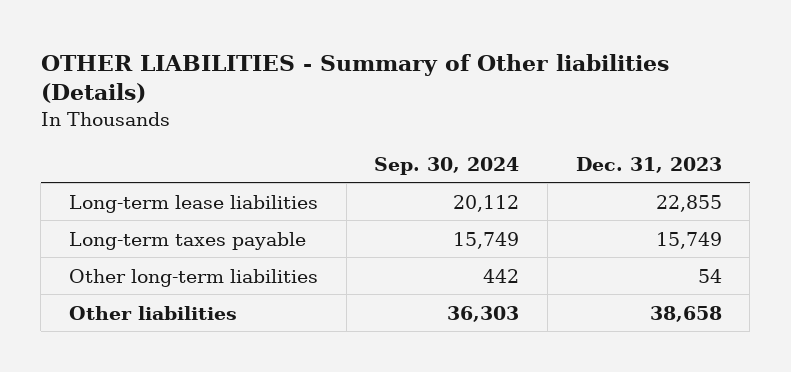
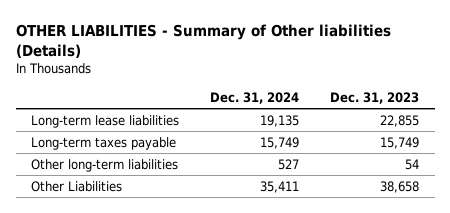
[374,156,520,175] Sep. 30, 2024 -> none
none -> [210,91,300,104] Dec. 31, 2024
[68,305,237,320] Other liabilities -> [31,180,123,192] Other Liabilities

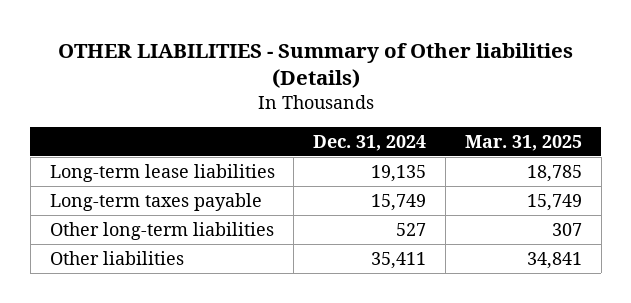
[330,91,420,104] Dec. 31, 2023 -> none
none -> [464,135,582,152] Mar. 31, 2025
[31,180,123,192] Other Liabilities -> [49,250,184,265] Other liabilities

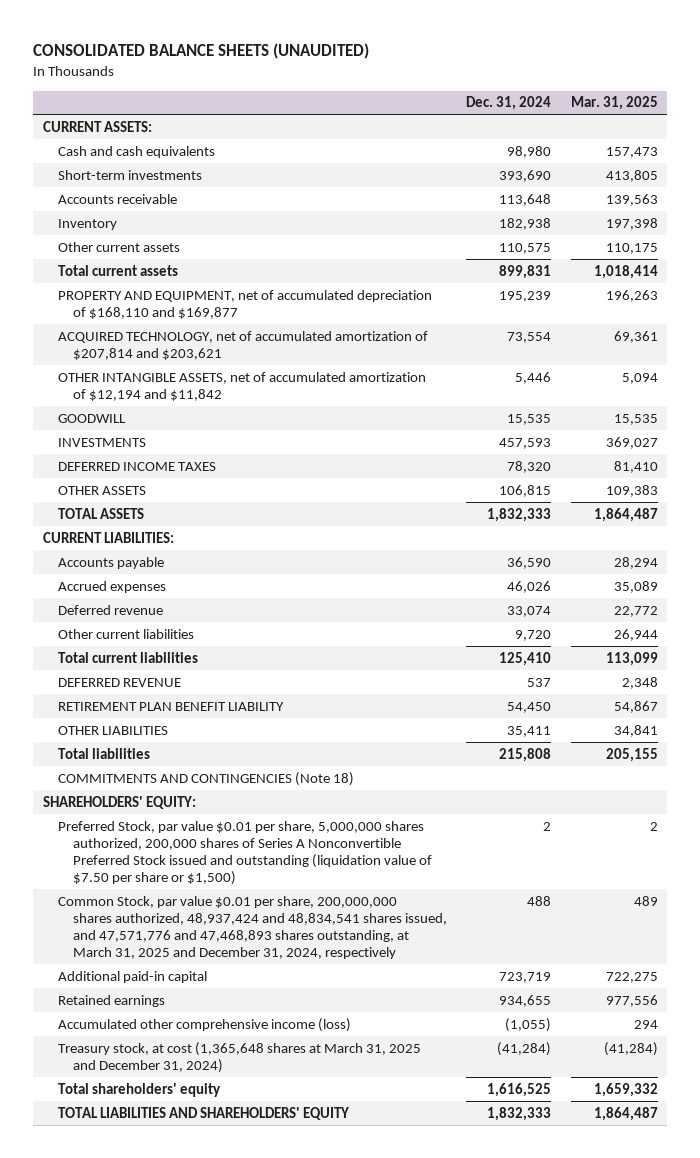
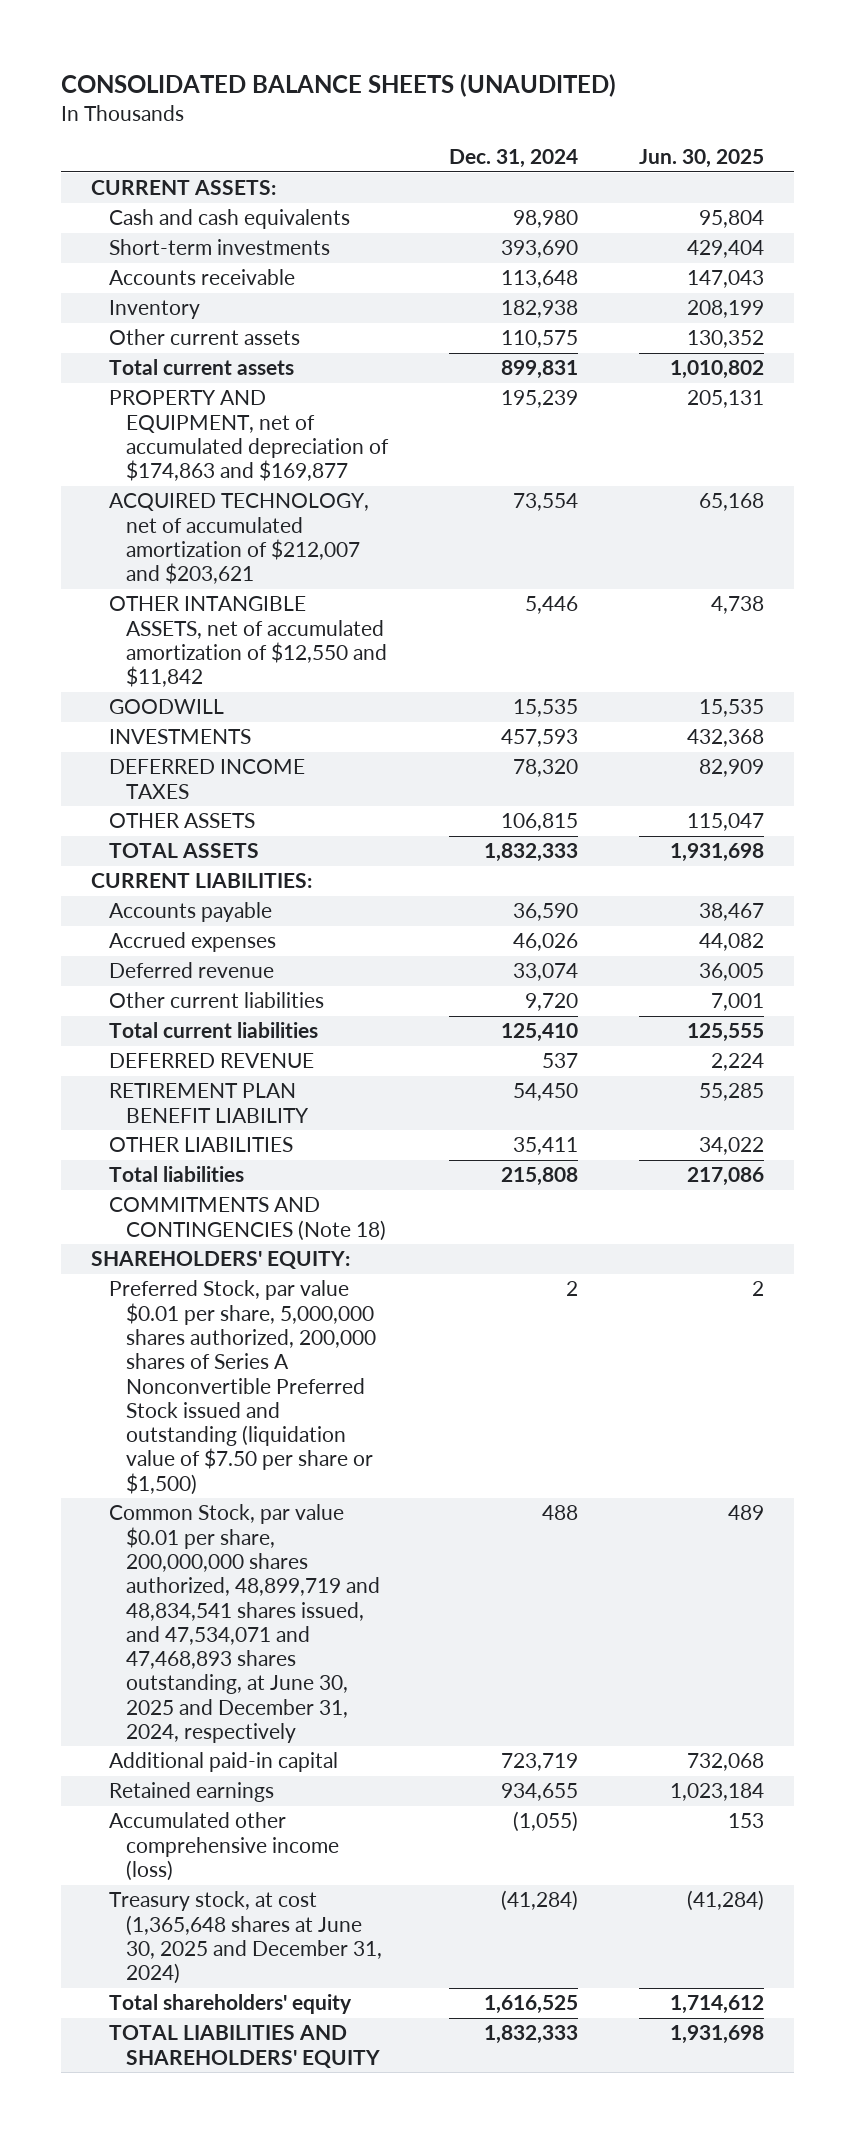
[570,96,658,111] Mar. 31, 2025 -> none
none -> [638,149,764,169] Jun. 30, 2025
[57,289,432,319] PROPERTY AND EQUIPMENT, net of accumulated depreciation of $168,110 and $169,877 -> [108,390,390,482] PROPERTY AND EQUIPMENT, net of accumulated depreciation of $174,863 and $169,877
[57,330,428,360] ACQUIRED TECHNOLOGY, net of accumulated amortization of $207,814 and $203,621 -> [108,493,369,585] ACQUIRED TECHNOLOGY, net of accumulated amortization of $212,007 and $203,621
[57,371,426,401] OTHER INTANGIBLE ASSETS, net of accumulated amortization of $12,194 and $11,842 -> [108,596,388,688] OTHER INTANGIBLE ASSETS, net of accumulated amortization of $12,550 and $11,842
[57,895,448,960] Common Stock, par value $0.01 per share, 200,000,000 shares authorized, 48,937,424 and 48,834,541 shares issued, and 47,571,776 and 47,468,893 shares outstanding, at March 31, 2025 and December 31, 2024, respectively -> [108,1504,381,1743] Common Stock, par value $0.01 per share, 200,000,000 shares authorized, 48,899,719 and 48,834,541 shares issued, and 47,534,071 and 47,468,893 shares outstanding, at June 30, 2025 and December 31, 2024, respectively
[57,1041,421,1073] Treasury stock, at cost (1,365,648 shares at March 31, 2025 and December 31, 2024) -> [108,1891,383,1985] Treasury stock, at cost (1,365,648 shares at June 30, 2025 and December 31, 2024)

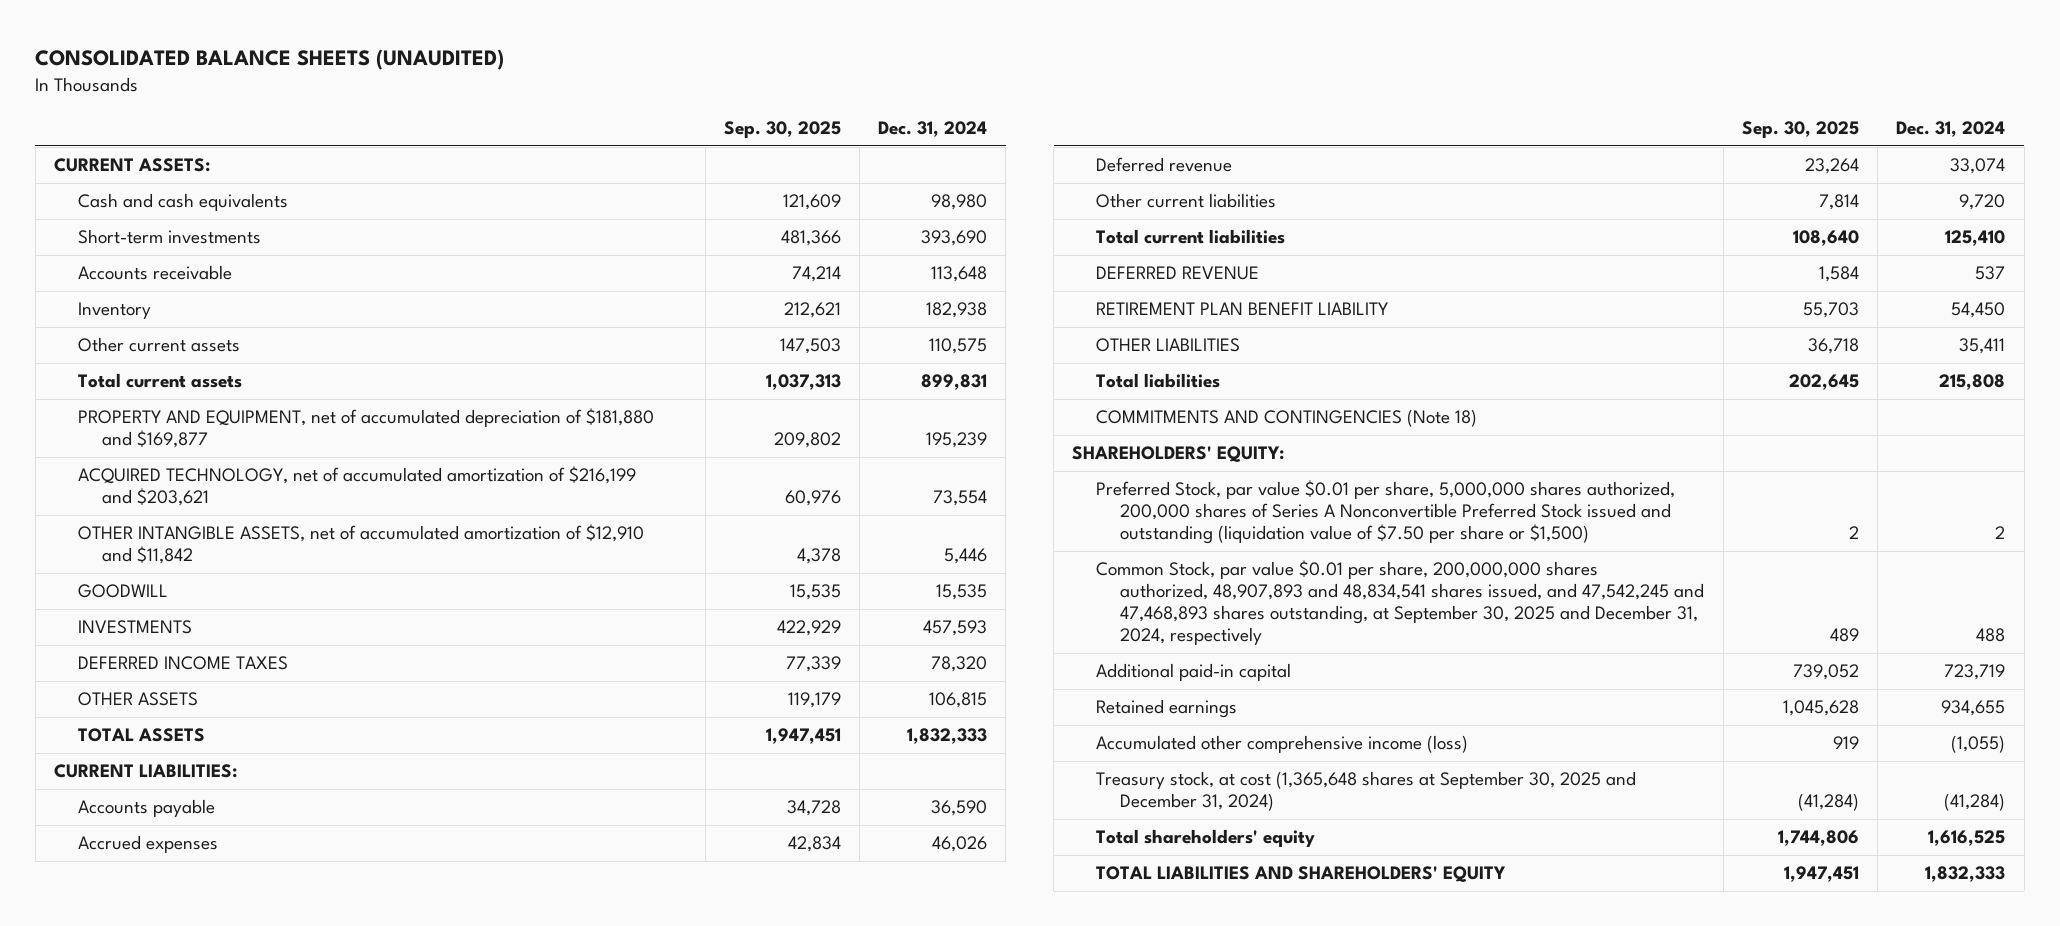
[638,149,764,169] Jun. 30, 2025 -> none
none -> [723,121,841,139] Sep. 30, 2025
[108,390,390,482] PROPERTY AND EQUIPMENT, net of accumulated depreciation of $174,863 and $169,877 -> [78,408,655,449] PROPERTY AND EQUIPMENT, net of accumulated depreciation of $181,880 and $169,877
[108,493,369,585] ACQUIRED TECHNOLOGY, net of accumulated amortization of $212,007 and $203,621 -> [78,466,637,507] ACQUIRED TECHNOLOGY, net of accumulated amortization of $216,199 and $203,621
[108,596,388,688] OTHER INTANGIBLE ASSETS, net of accumulated amortization of $12,550 and $11,842 -> [78,524,645,565] OTHER INTANGIBLE ASSETS, net of accumulated amortization of $12,910 and $11,842
[108,1504,381,1743] Common Stock, par value $0.01 per share, 200,000,000 shares authorized, 48,899,719 and 48,834,541 shares issued, and 47,534,071 and 47,468,893 shares outstanding, at June 30, 2025 and December 31, 2024, respectively -> [1096,560,1705,646] Common Stock, par value $0.01 per share, 200,000,000 shares authorized, 48,907,893 and 48,834,541 shares issued, and 47,542,245 and 47,468,893 shares outstanding, at September 30, 2025 and December 31, 2024, respectively
[108,1891,383,1985] Treasury stock, at cost (1,365,648 shares at June 30, 2025 and December 31, 2024) -> [1096,771,1637,812] Treasury stock, at cost (1,365,648 shares at September 30, 2025 and December 31, 2024)

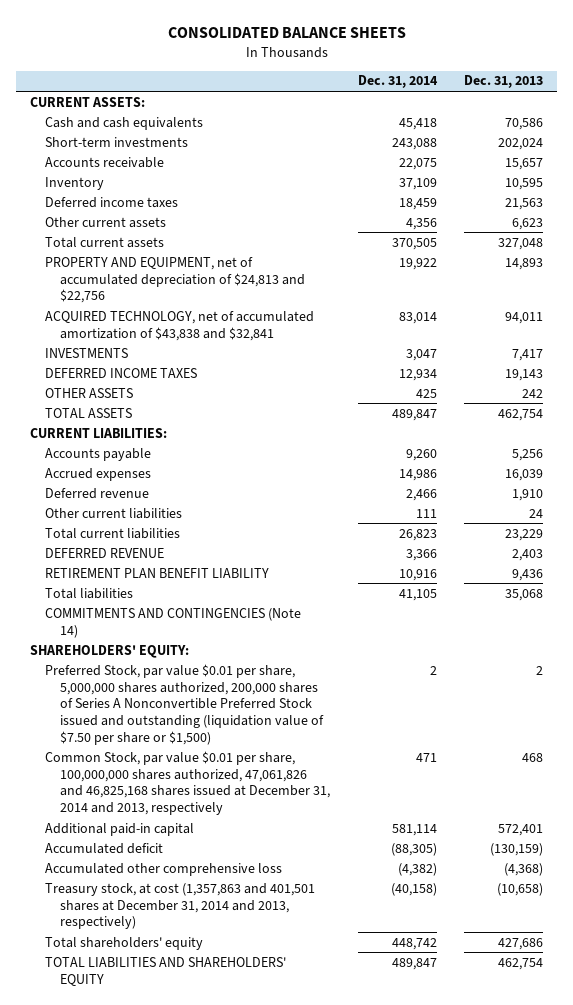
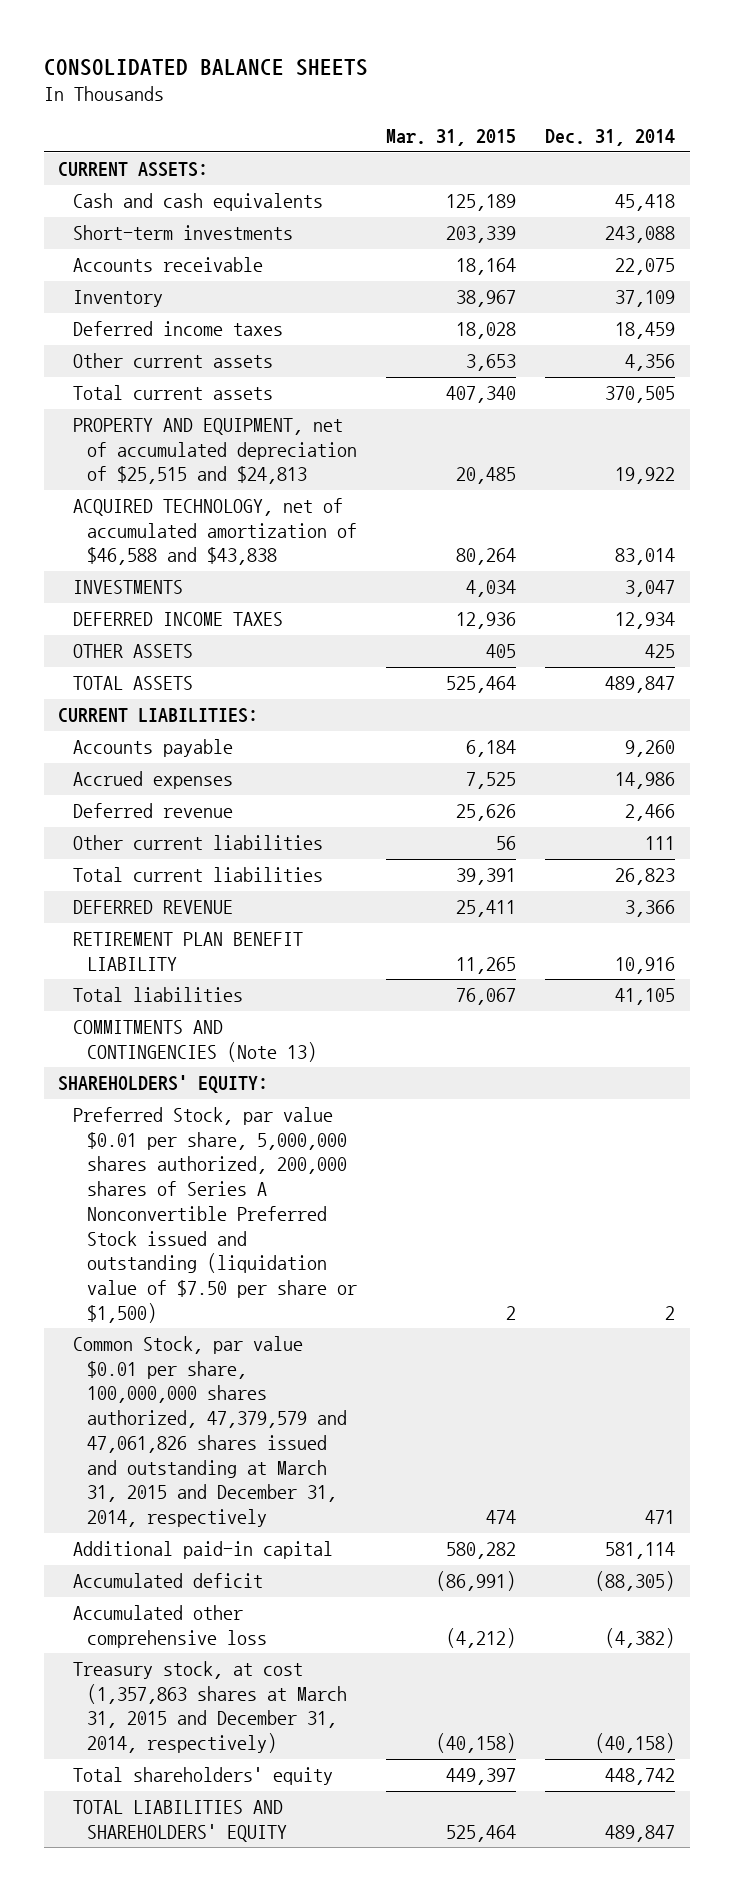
[464,75,544,89] Dec. 31, 2013 -> none
none -> [385,128,516,146] Mar. 31, 2015
[44,256,305,304] PROPERTY AND EQUIPMENT, net of accumulated depreciation of $24,813 and $22,756 -> [72,418,357,485] PROPERTY AND EQUIPMENT, net of accumulated depreciation of $25,515 and $24,813
[44,310,314,341] ACQUIRED TECHNOLOGY, net of accumulated amortization of $43,838 and $32,841 -> [72,498,357,566] ACQUIRED TECHNOLOGY, net of accumulated amortization of $46,588 and $43,838
[44,607,301,638] COMMITMENTS AND CONTINGENCIES (Note 14) -> [72,1020,317,1062] COMMITMENTS AND CONTINGENCIES (Note 13)
[44,750,330,816] Common Stock, par value $0.01 per share, 100,000,000 shares authorized, 47,061,826 and 46,825,168 shares issued at December 31, 2014 and 2013, respectively -> [72,1336,347,1527] Common Stock, par value $0.01 per share, 100,000,000 shares authorized, 47,379,579 and 47,061,826 shares issued and outstanding at March 31, 2015 and December 31, 2014, respectively
[44,882,315,930] Treasury stock, at cost (1,357,863 and 401,501 shares at December 31, 2014 and 2013, respectively) -> [72,1661,347,1754] Treasury stock, at cost (1,357,863 shares at March 31, 2015 and December 31, 2014, respectively)

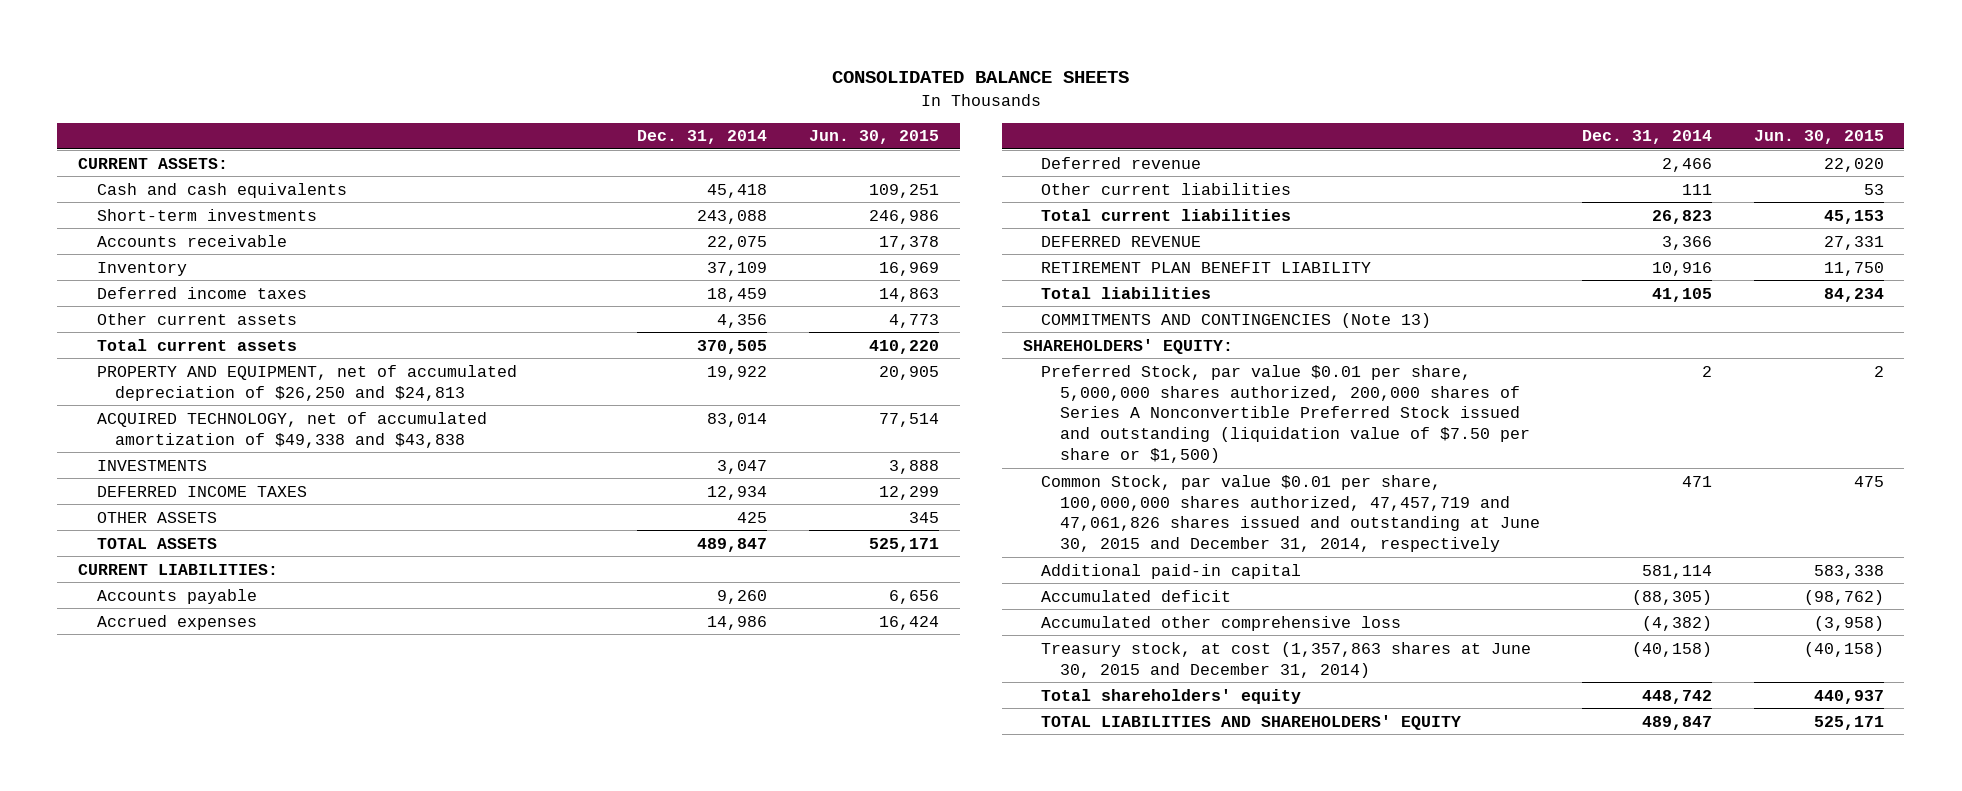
[385,128,516,146] Mar. 31, 2015 -> none
none -> [809,130,940,145] Jun. 30, 2015
[72,418,357,485] PROPERTY AND EQUIPMENT, net of accumulated depreciation of $25,515 and $24,813 -> [96,364,517,401] PROPERTY AND EQUIPMENT, net of accumulated depreciation of $26,250 and $24,813
[72,498,357,566] ACQUIRED TECHNOLOGY, net of accumulated amortization of $46,588 and $43,838 -> [96,411,487,448] ACQUIRED TECHNOLOGY, net of accumulated amortization of $49,338 and $43,838
[72,1336,347,1527] Common Stock, par value $0.01 per share, 100,000,000 shares authorized, 47,379,579 and 47,061,826 shares issued and outstanding at March 31, 2015 and December 31, 2014, respectively -> [1041,474,1540,553] Common Stock, par value $0.01 per share, 100,000,000 shares authorized, 47,457,719 and 47,061,826 shares issued and outstanding at June 30, 2015 and December 31, 2014, respectively
[72,1661,347,1754] Treasury stock, at cost (1,357,863 shares at March 31, 2015 and December 31, 2014, respectively) -> [1041,641,1532,678] Treasury stock, at cost (1,357,863 shares at June 30, 2015 and December 31, 2014)

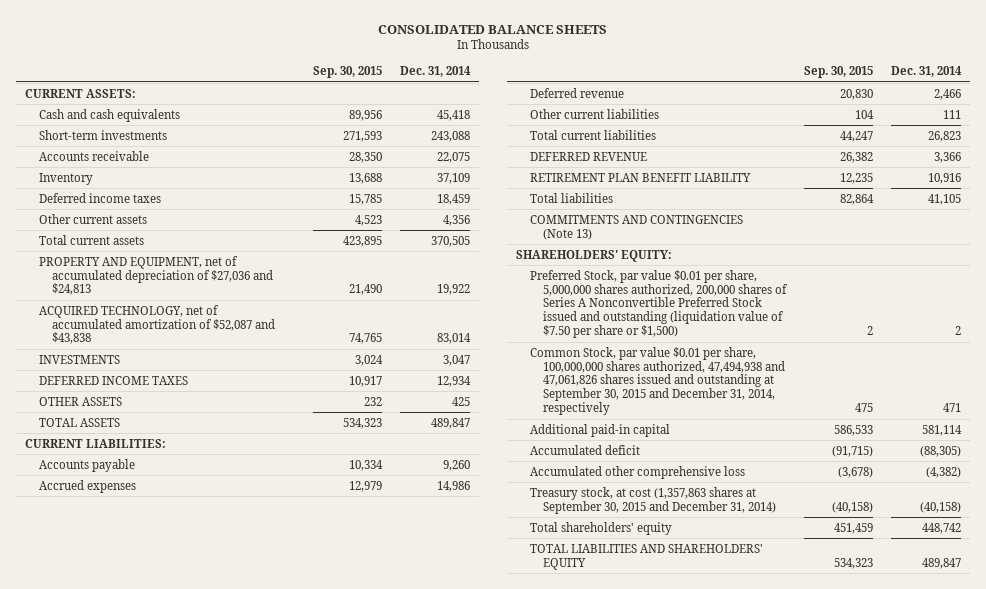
[809,130,940,145] Jun. 30, 2015 -> none
none -> [312,66,382,79] Sep. 30, 2015
[96,364,517,401] PROPERTY AND EQUIPMENT, net of accumulated depreciation of $26,250 and $24,813 -> [38,255,273,296] PROPERTY AND EQUIPMENT, net of accumulated depreciation of $27,036 and $24,813
[96,411,487,448] ACQUIRED TECHNOLOGY, net of accumulated amortization of $49,338 and $43,838 -> [38,304,275,345] ACQUIRED TECHNOLOGY, net of accumulated amortization of $52,087 and $43,838
[1041,474,1540,553] Common Stock, par value $0.01 per share, 100,000,000 shares authorized, 47,457,719 and 47,061,826 shares issued and outstanding at June 30, 2015 and December 31, 2014, respectively -> [529,346,785,416] Common Stock, par value $0.01 per share, 100,000,000 shares authorized, 47,494,938 and 47,061,826 shares issued and outstanding at September 30, 2015 and December 31, 2014, respectively
[1041,641,1532,678] Treasury stock, at cost (1,357,863 shares at June 30, 2015 and December 31, 2014) -> [529,486,776,514] Treasury stock, at cost (1,357,863 shares at September 30, 2015 and December 31, 2014)

